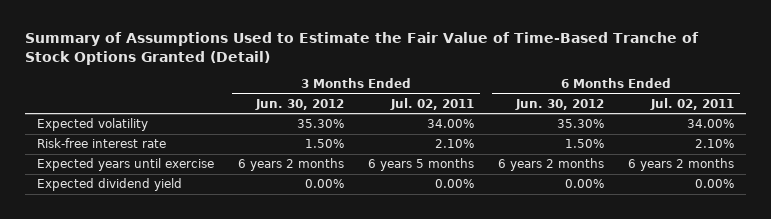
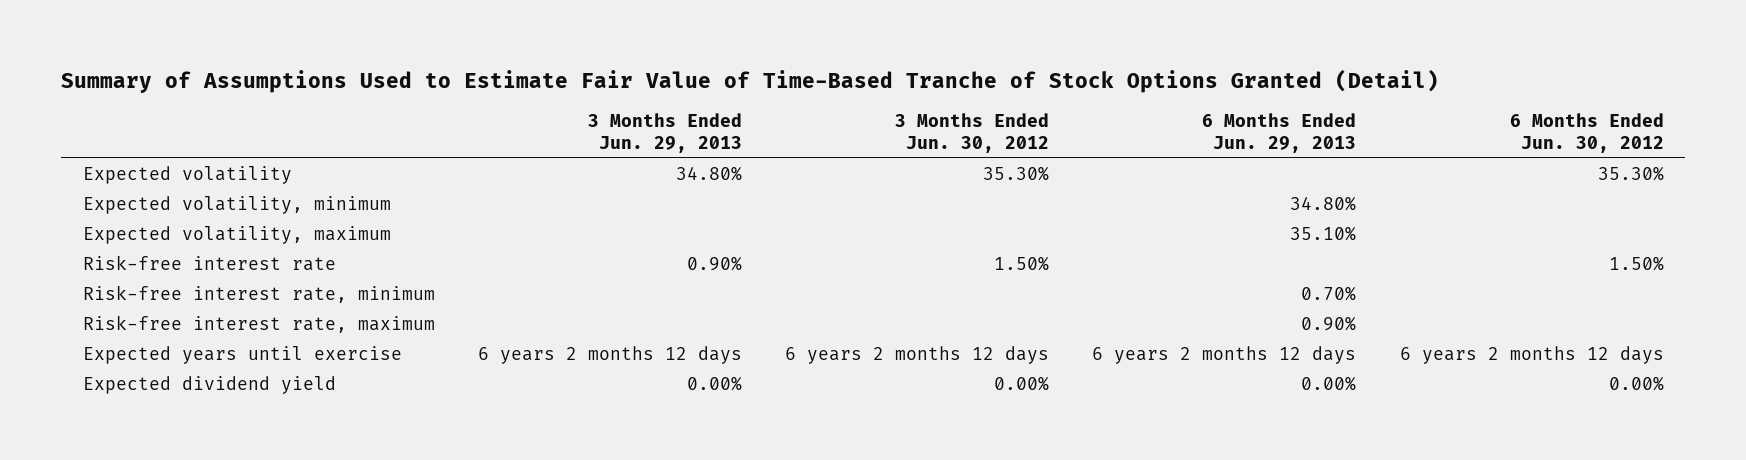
[24,32,699,65] Summary of Assumptions Used to Estimate the Fair Value of Time-Based Tranche of Stock Options Granted (Detail) -> [60,69,1439,94] Summary of Assumptions Used to Estimate Fair Value of Time-Based Tranche of Stock Options Granted (Detail)
[389,97,474,110] Jul. 02, 2011 -> none
[649,97,734,110] Jul. 02, 2011 -> none
none -> [587,113,742,153] 3 Months Ended Jun. 29, 2013
none -> [1202,113,1357,153] 6 Months Ended Jun. 29, 2013
none -> [82,196,391,215] Expected volatility, minimum
none -> [82,226,391,245] Expected volatility, maximum
none -> [82,285,435,304] Risk-free interest rate, minimum
none -> [82,315,435,334] Risk-free interest rate, maximum
[237,158,344,172] 6 years 2 months -> [785,346,1050,365] 6 years 2 months 12 days
[497,158,604,172] 6 years 2 months -> [1399,346,1664,365] 6 years 2 months 12 days

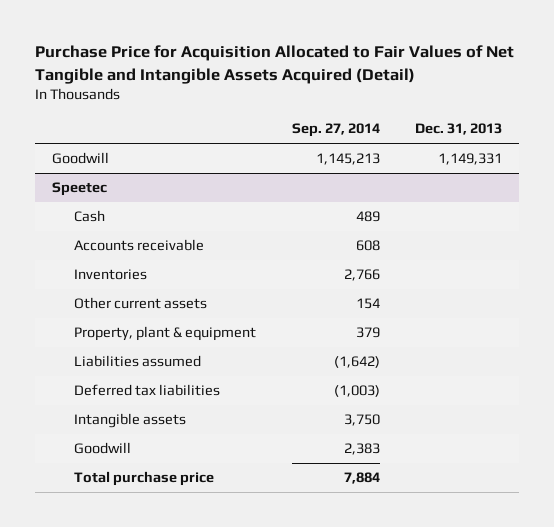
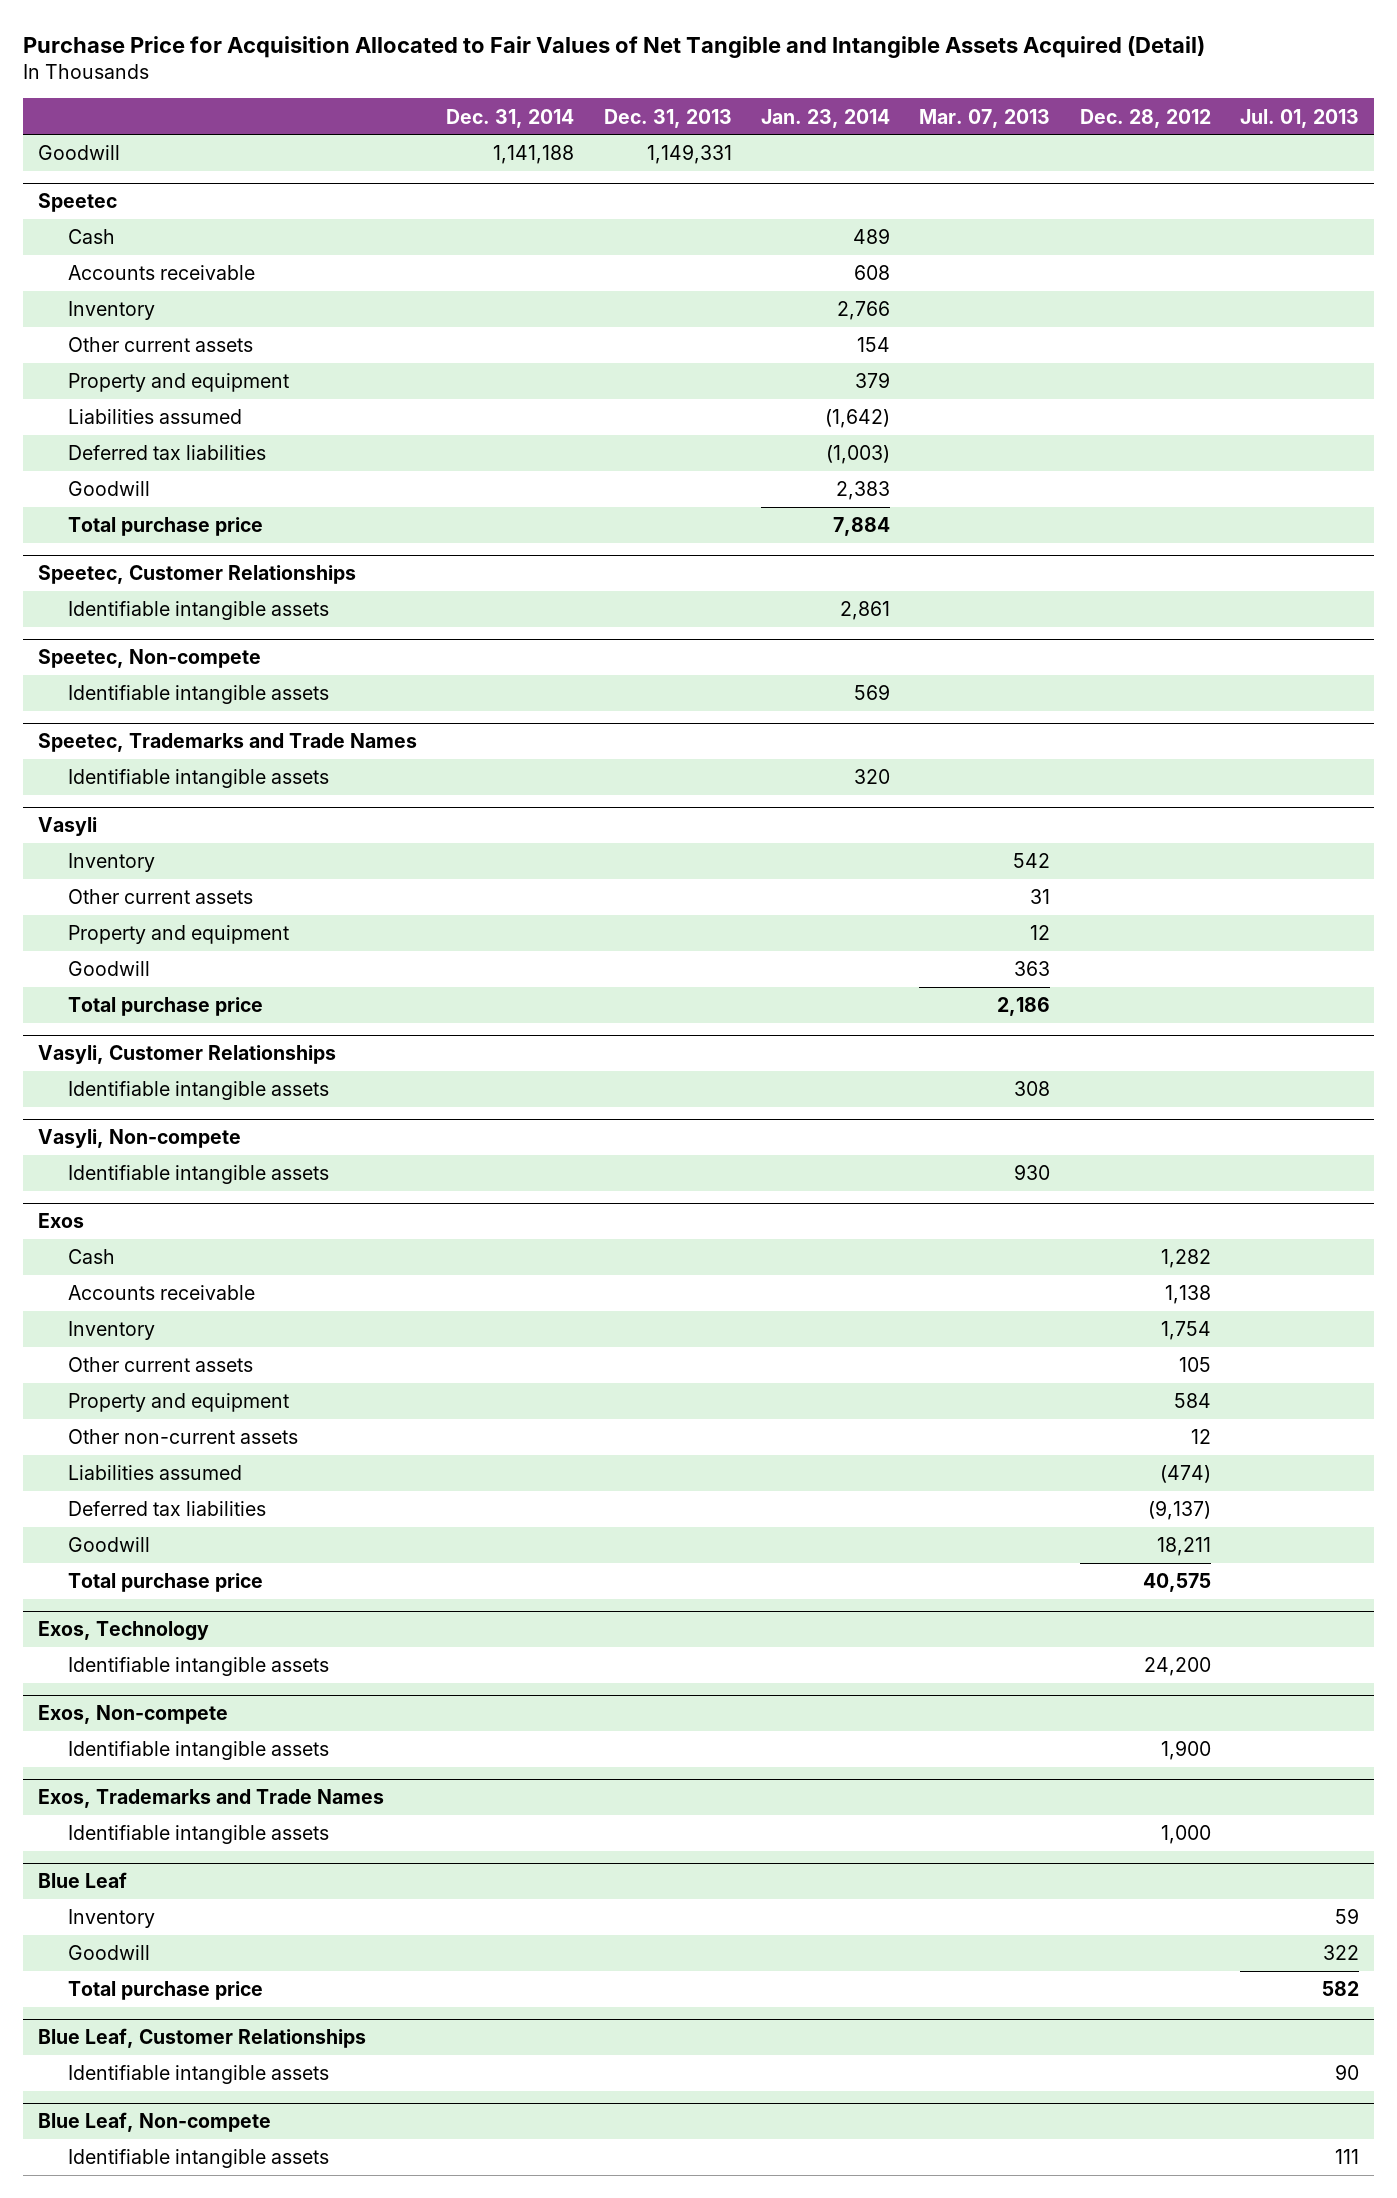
[291,123,380,138] Sep. 27, 2014 -> none
none -> [446,108,575,128] Dec. 31, 2014
none -> [761,108,891,128] Jan. 23, 2014
none -> [919,108,1051,128] Mar. 07, 2013
none -> [1079,108,1211,128] Dec. 28, 2012
none -> [1240,108,1360,128] Jul. 01, 2013
[74,269,148,281] Inventories -> [68,301,156,321] Inventory
[74,326,257,342] Property, plant & equipment -> [68,373,290,393] Property and equipment
[74,413,187,429] Intangible assets -> none
none -> [37,565,356,585] Speetec, Customer Relationships
none -> [68,601,330,621] Identifiable intangible assets
none -> [37,649,261,669] Speetec, Non-compete
none -> [68,685,330,705] Identifiable intangible assets
none -> [37,733,417,753] Speetec, Trademarks and Trade Names
none -> [68,769,330,789] Identifiable intangible assets
none -> [37,817,97,837] Vasyli
none -> [68,853,156,873] Inventory
none -> [68,889,254,905] Other current assets
none -> [68,925,290,945] Property and equipment
none -> [68,961,151,977] Goodwill
none -> [68,997,264,1017] Total purchase price
none -> [37,1045,336,1065] Vasyli, Customer Relationships
none -> [68,1081,330,1101] Identifiable intangible assets
none -> [37,1129,241,1149] Vasyli, Non-compete
none -> [68,1165,330,1185] Identifiable intangible assets
none -> [37,1213,84,1229] Exos
none -> [68,1249,116,1265] Cash
none -> [68,1285,256,1301] Accounts receivable
none -> [68,1321,156,1341] Inventory
none -> [68,1357,254,1373] Other current assets
none -> [68,1393,290,1413] Property and equipment
none -> [68,1429,299,1445] Other non-current assets
none -> [68,1465,243,1481] Liabilities assumed
none -> [68,1501,267,1517] Deferred tax liabilities
none -> [68,1537,151,1553] Goodwill
none -> [68,1573,264,1593] Total purchase price
none -> [37,1621,209,1642] Exos, Technology
none -> [68,1657,330,1677] Identifiable intangible assets
none -> [37,1705,228,1725] Exos, Non-compete
none -> [68,1741,330,1761] Identifiable intangible assets
none -> [37,1789,384,1809] Exos, Trademarks and Trade Names
none -> [68,1825,330,1845] Identifiable intangible assets
none -> [37,1872,127,1889] Blue Leaf
none -> [68,1909,156,1929] Inventory
none -> [68,1945,151,1961] Goodwill
none -> [68,1981,264,2001] Total purchase price
none -> [37,2028,366,2049] Blue Leaf, Customer Relationships
none -> [68,2065,330,2085] Identifiable intangible assets
none -> [37,2112,271,2133] Blue Leaf, Non-compete
none -> [68,2149,330,2169] Identifiable intangible assets

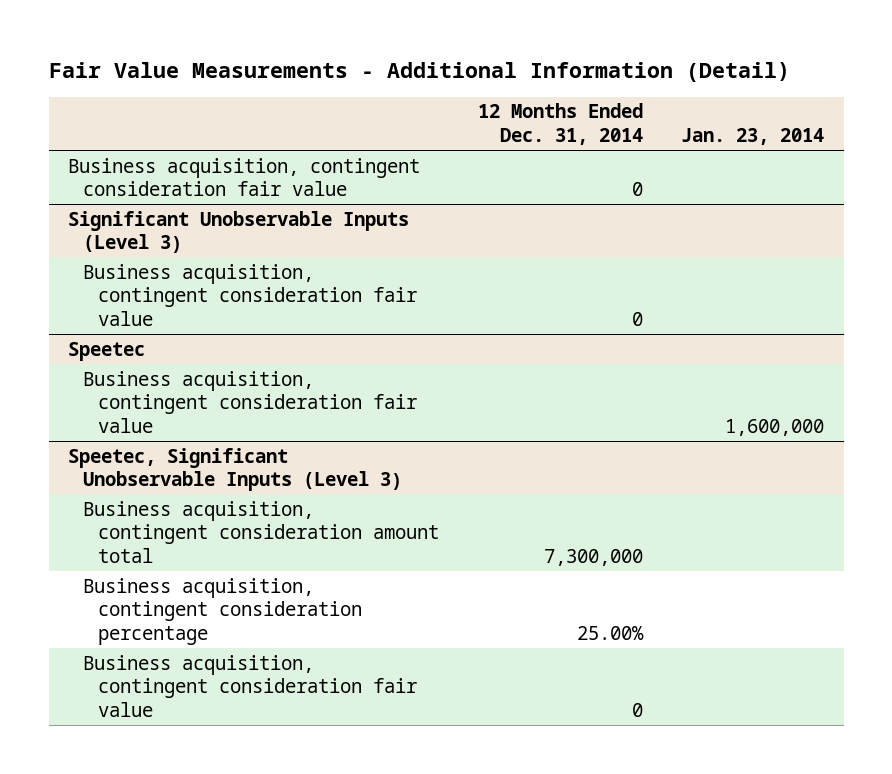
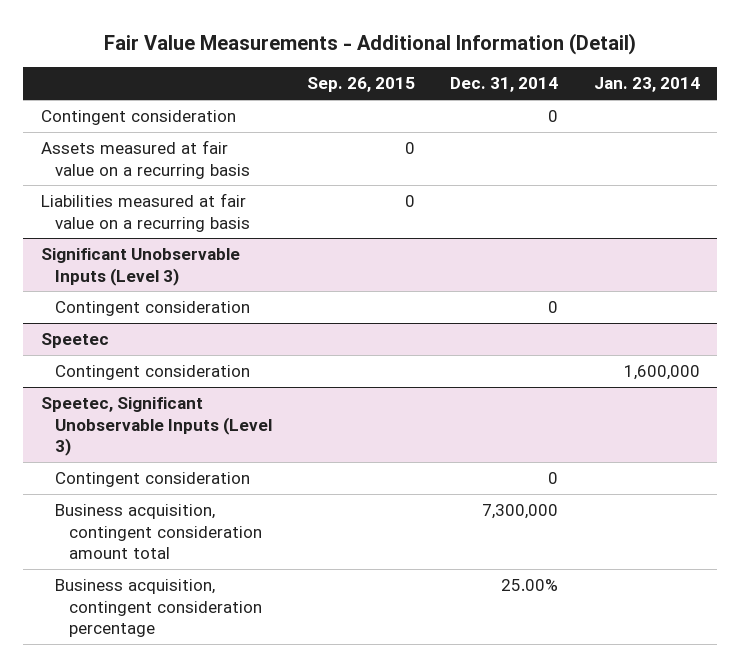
[477,103,643,146] 12 Months Ended Dec. 31, 2014 -> none
none -> [307,77,416,93] Sep. 26, 2015
none -> [450,77,559,93] Dec. 31, 2014
[68,157,421,197] Business acquisition, contingent consideration fair value -> [40,110,236,126] Contingent consideration
none -> [40,140,250,179] Assets measured at fair value on a recurring basis
none -> [40,193,250,232] Liabilities measured at fair value on a recurring basis
[82,263,417,326] Business acquisition, contingent consideration fair value -> [54,301,250,317] Contingent consideration
[82,370,417,433] Business acquisition, contingent consideration fair value -> [54,365,250,381] Contingent consideration
none -> [54,472,250,488] Contingent consideration
[82,654,417,717] Business acquisition, contingent consideration fair value -> none

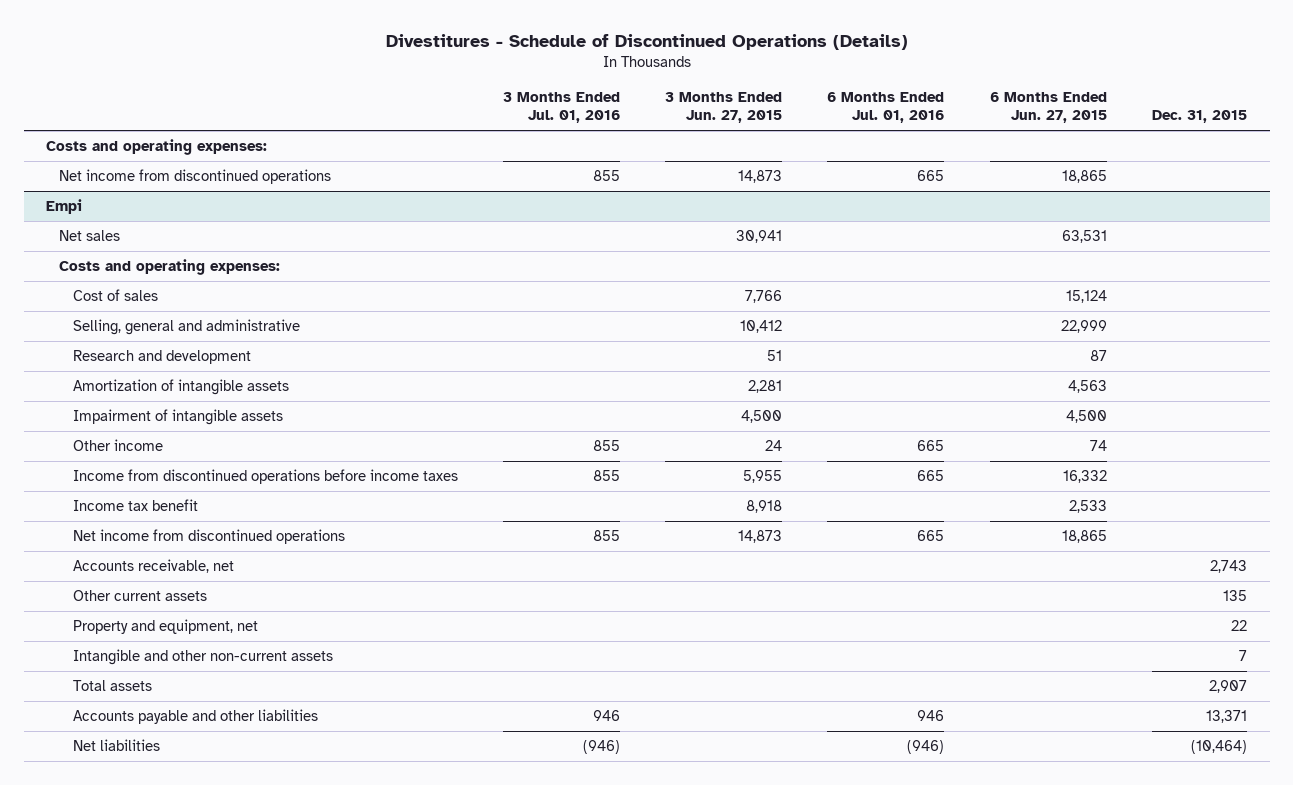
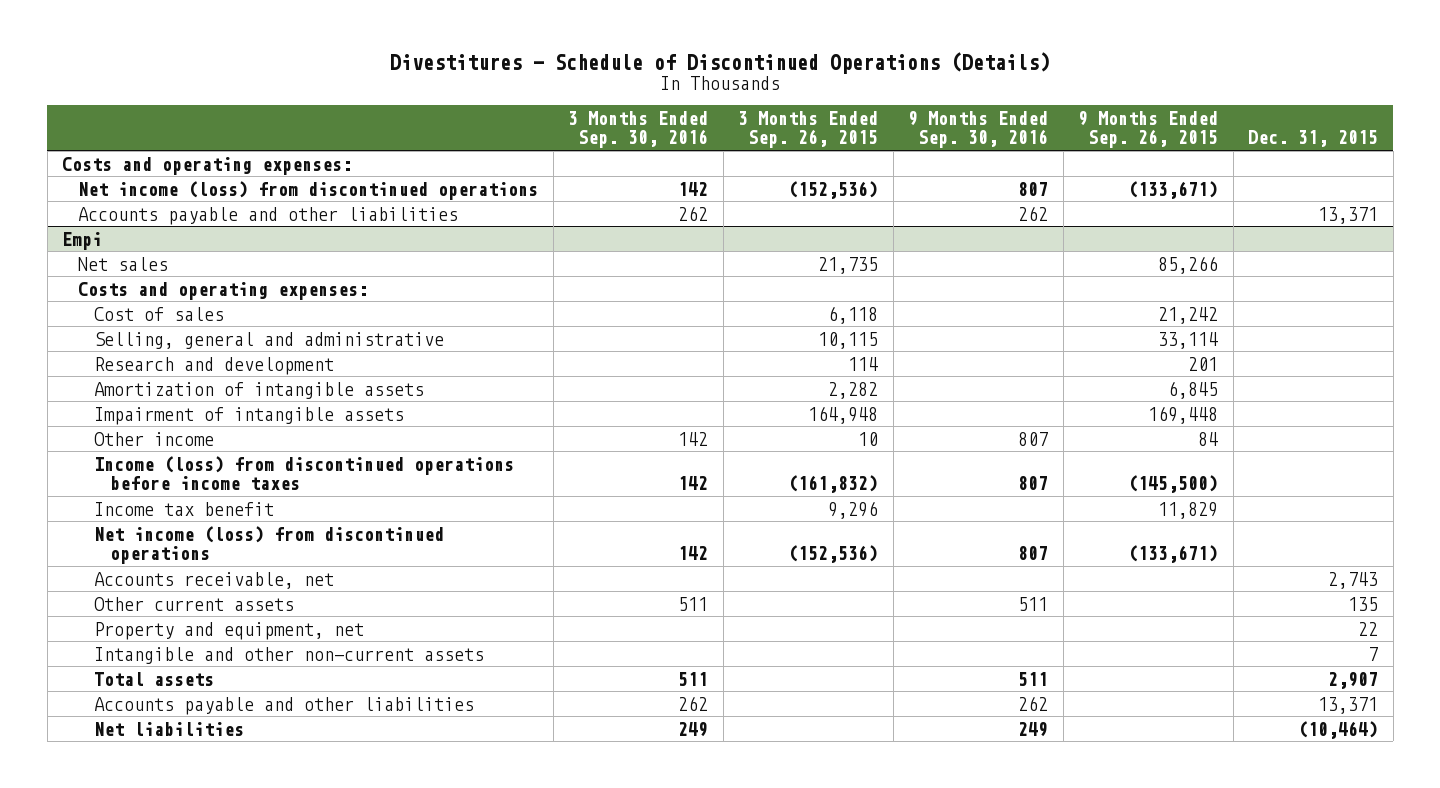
[502,92,620,124] 3 Months Ended Jul. 01, 2016 -> none
[665,92,783,124] 3 Months Ended Jun. 27, 2015 -> none
[827,92,945,124] 6 Months Ended Jul. 01, 2016 -> none
[989,92,1107,124] 6 Months Ended Jun. 27, 2015 -> none
none -> [568,111,709,149] 3 Months Ended Sep. 30, 2016
none -> [738,111,879,149] 3 Months Ended Sep. 26, 2015
none -> [908,111,1049,149] 9 Months Ended Sep. 30, 2016
none -> [1078,111,1219,149] 9 Months Ended Sep. 26, 2015
[59,169,332,185] Net income from discontinued operations -> [78,180,539,200] Net income (loss) from discontinued operations
none -> [78,206,459,225] Accounts payable and other liabilities
[72,469,458,485] Income from discontinued operations before income taxes -> [94,455,515,490] Income (loss) from discontinued operations before income taxes
[72,529,345,545] Net income from discontinued operations -> [94,525,445,564] Net income (loss) from discontinued operations

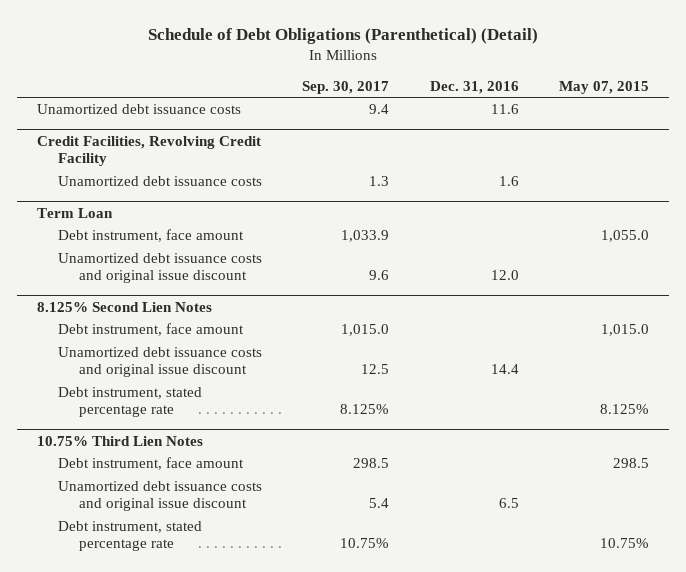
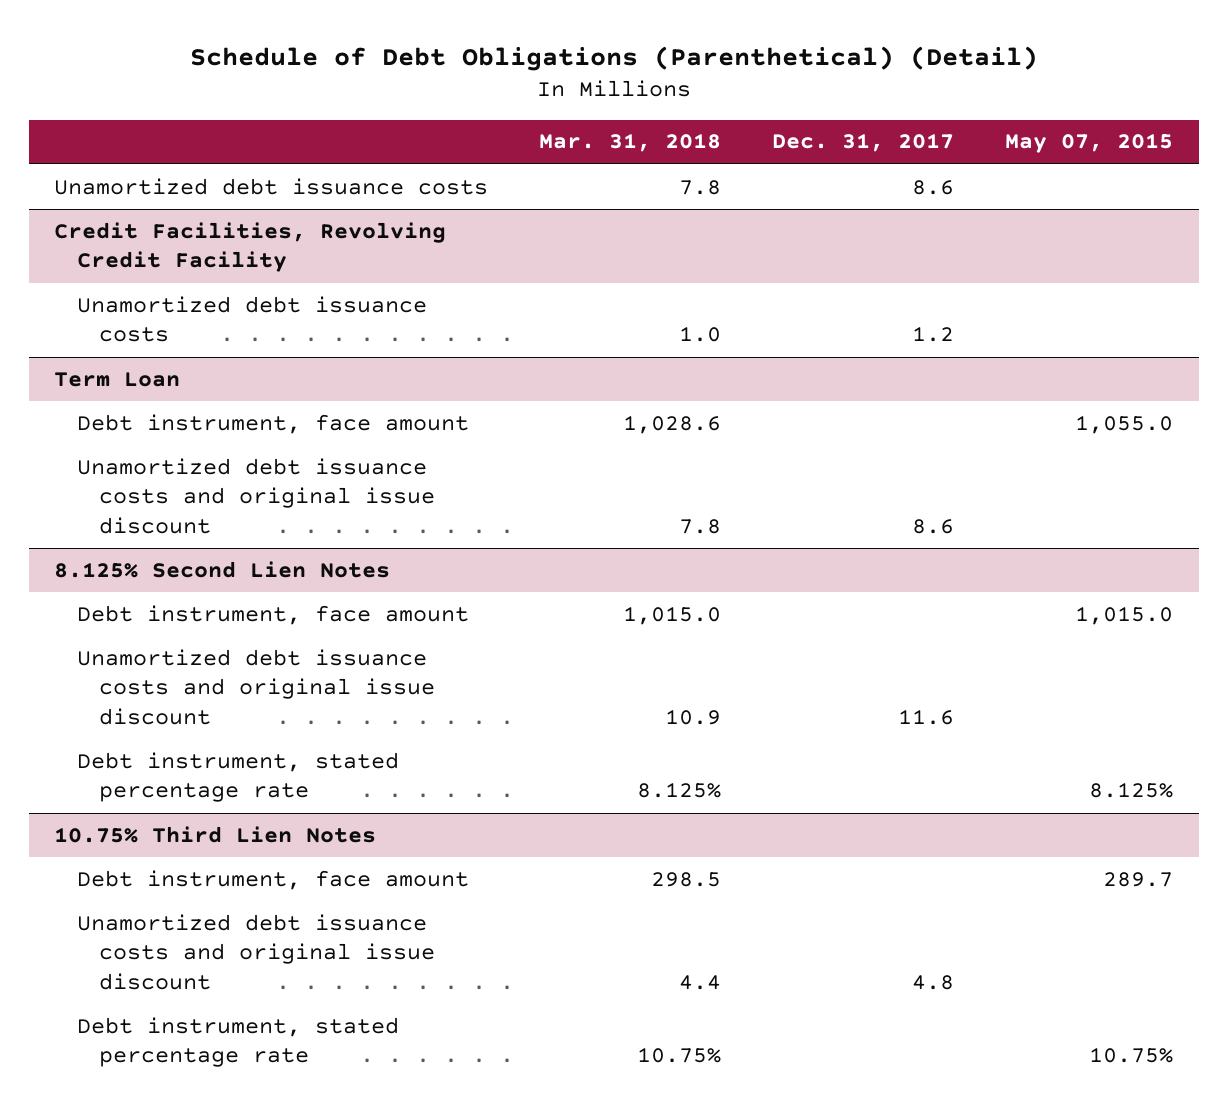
[302,80,390,94] Sep. 30, 2017 -> none
[429,80,519,94] Dec. 31, 2016 -> none
none -> [539,133,722,153] Mar. 31, 2018
none -> [772,133,955,153] Dec. 31, 2017
[612,458,649,469] 298.5 -> [1103,871,1174,887] 289.7

